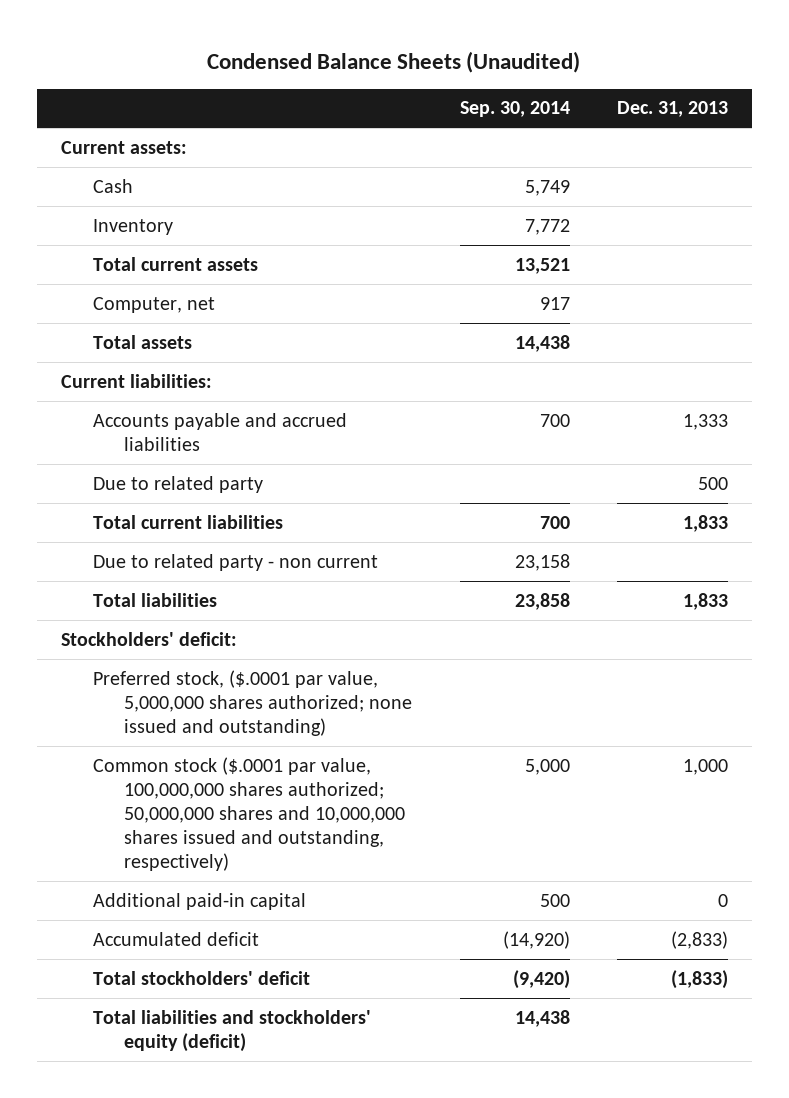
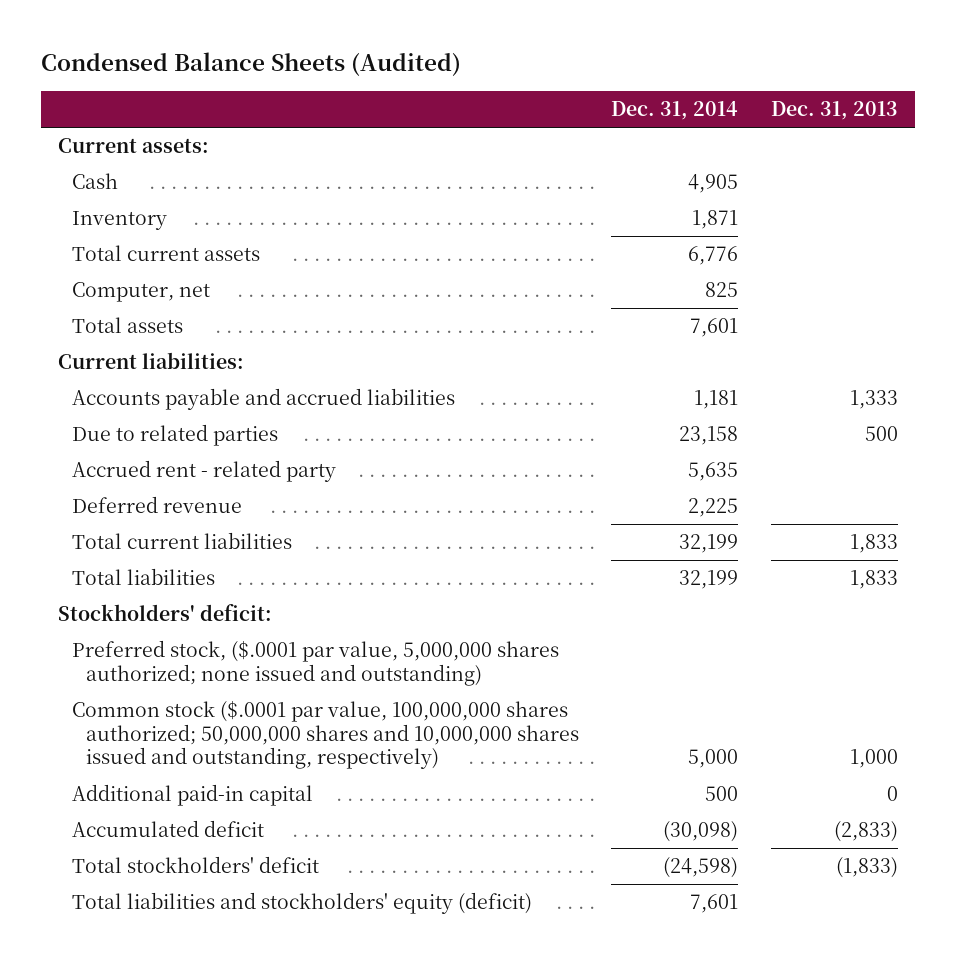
[207,50,581,73] Condensed Balance Sheets (Unaudited) -> [41,52,462,77] Condensed Balance Sheets (Audited)
[459,101,570,118] Sep. 30, 2014 -> none
none -> [611,101,739,121] Dec. 31, 2014
[92,475,263,493] Due to related party -> [71,424,278,447] Due to related parties
none -> [71,460,336,483] Accrued rent - related party
none -> [71,496,242,514] Deferred revenue
[92,553,378,571] Due to related party - non current -> none

